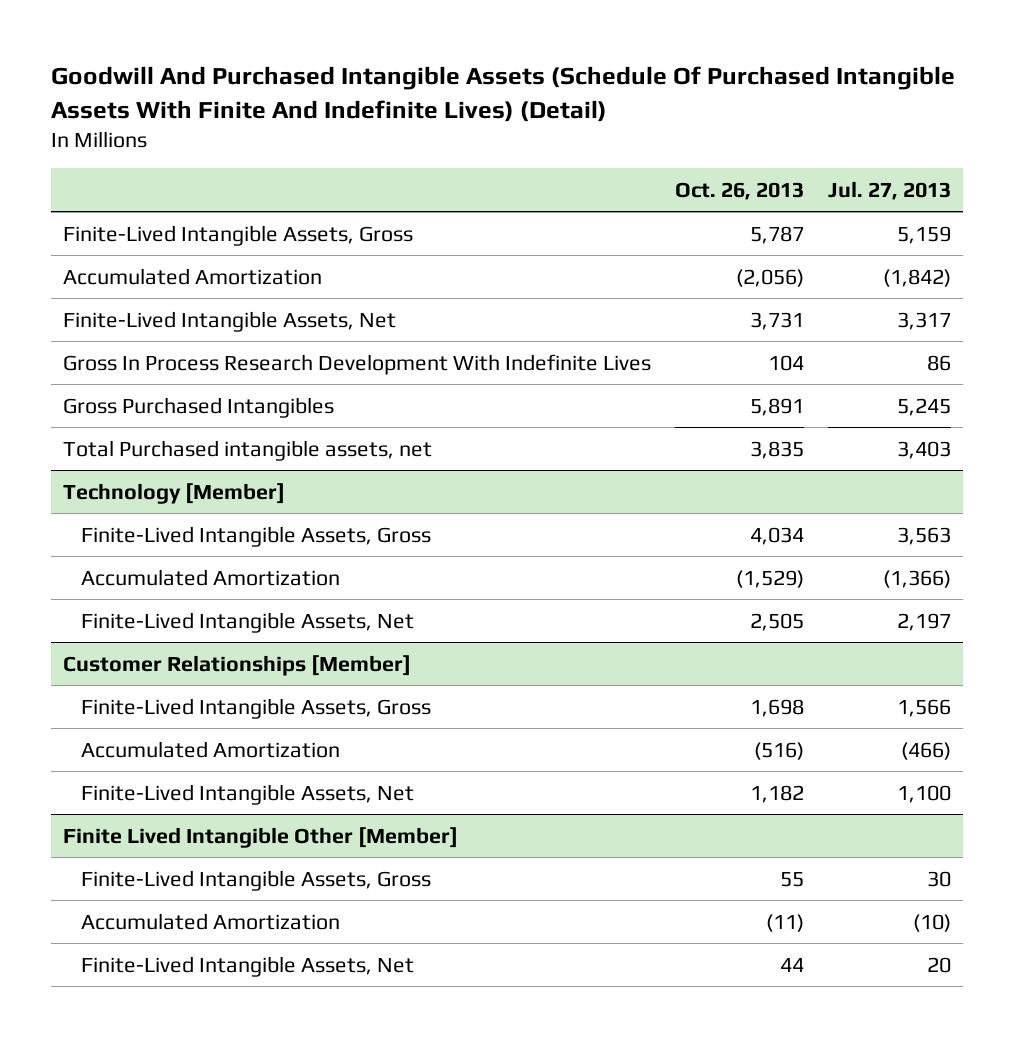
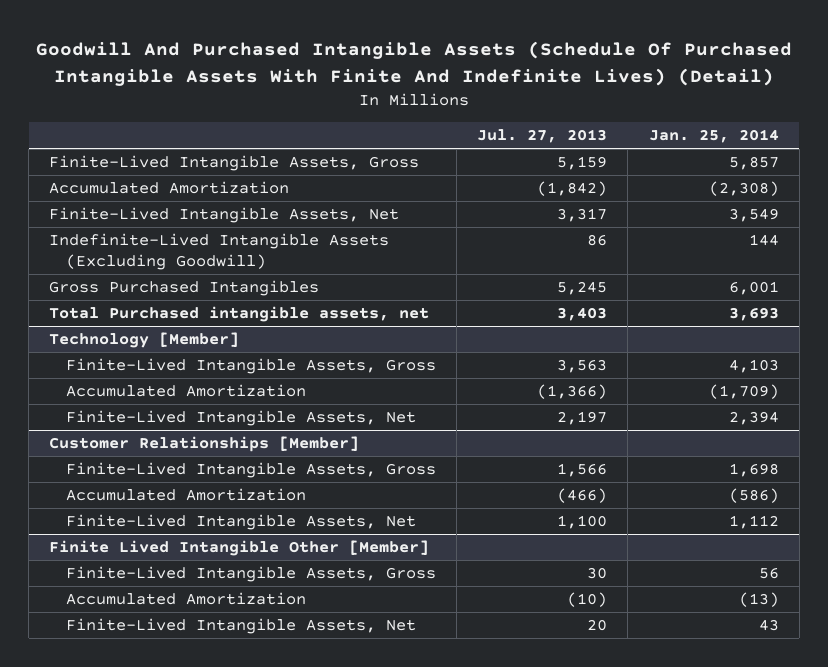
[675,181,805,200] Oct. 26, 2013 -> none
none -> [648,129,779,144] Jan. 25, 2014
[63,353,652,375] Gross In Process Research Development With Indefinite Lives -> [49,233,390,270] Indefinite-Lived Intangible Assets (Excluding Goodwill)

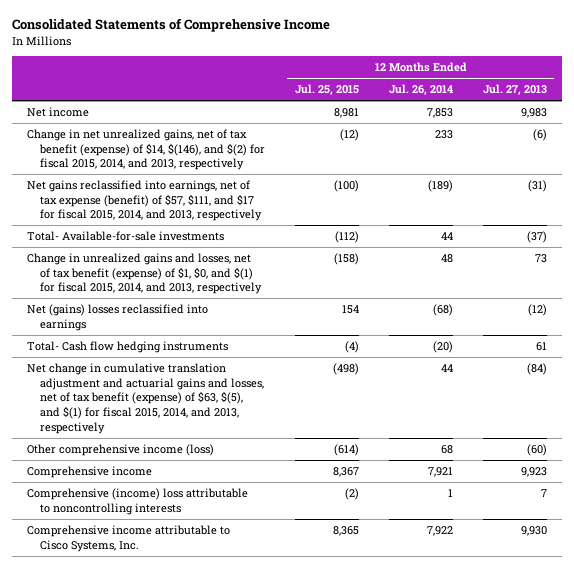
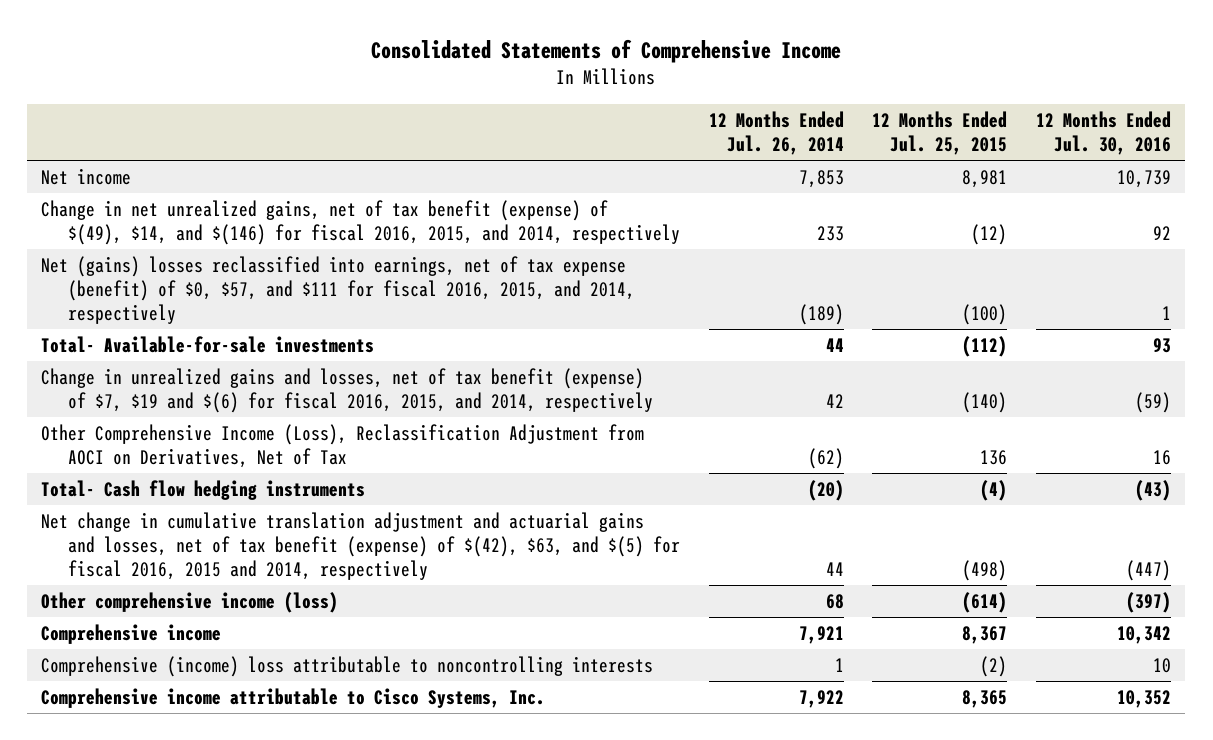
[482,84,547,96] Jul. 27, 2013 -> none
none -> [1036,110,1172,156] 12 Months Ended Jul. 30, 2016
[26,129,265,171] Change in net unrealized gains, net of tax benefit (expense) of $14, $(146), and $(2) for fiscal 2015, 2014, and 2013, respectively -> [41,199,680,246] Change in net unrealized gains, net of tax benefit (expense) of $(49), $14, and $(146) for fiscal 2016, 2015, and 2014, respectively
[26,180,262,222] Net gains reclassified into earnings, net of tax expense (benefit) of $57, $111, and $17 for fiscal 2015, 2014, and 2013, respectively -> [41,255,635,325] Net (gains) losses reclassified into earnings, net of tax expense (benefit) of $0, $57, and $111 for fiscal 2016, 2015, and 2014, respectively
[26,304,208,331] Net (gains) losses reclassified into earnings -> none
[26,253,262,295] Change in unrealized gains and losses, net of tax benefit (expense) of $1, $0, and $(1) for fiscal 2015, 2014, and 2013, respectively -> [41,367,653,414] Change in unrealized gains and losses, net of tax benefit (expense) of $7, $19 and $(6) for fiscal 2016, 2015, and 2014, respectively
[333,253,359,266] (158) -> [962,392,1008,414] (140)
[440,254,453,264] 48 -> [825,394,844,409] 42
none -> [41,423,645,469] Other Comprehensive Income (Loss), Reclassification Adjustment from AOCI on Derivatives, Net of Tax
[26,363,264,434] Net change in cumulative translation adjustment and actuarial gains and losses, net of tax benefit (expense) of $63, $(5), and $(1) for fiscal 2015, 2014, and 2013, respectively -> [41,511,680,581] Net change in cumulative translation adjustment and actuarial gains and losses, net of tax benefit (expense) of $(42), $63, and $(5) for fiscal 2016, 2015 and 2014, respectively

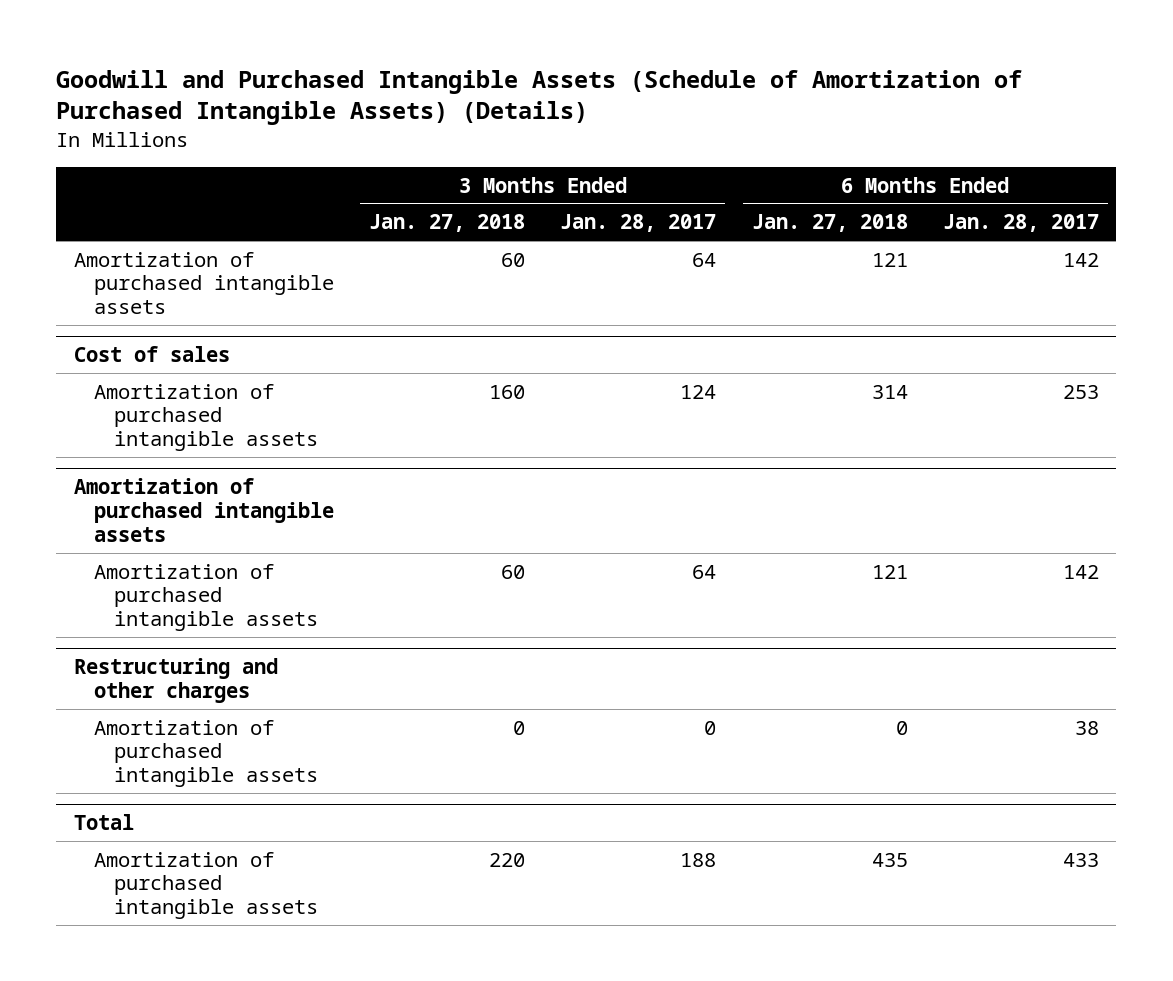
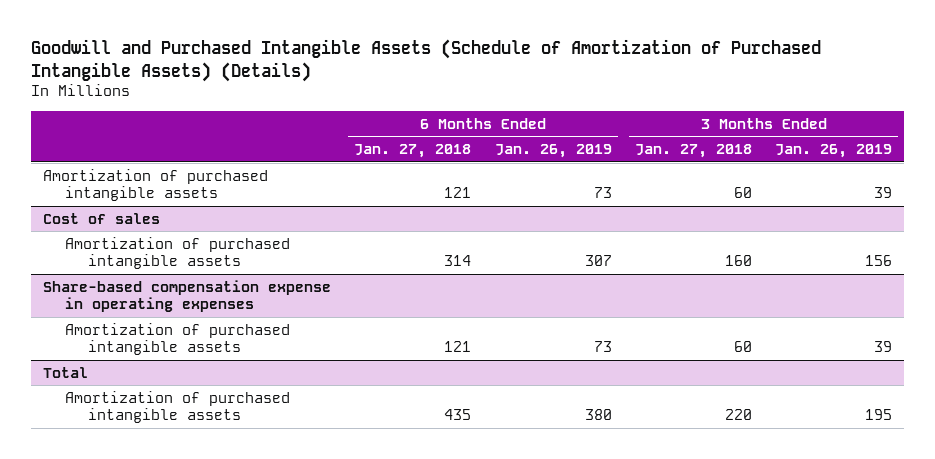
[560,214,717,233] Jan. 28, 2017 -> none
[942,214,1099,233] Jan. 28, 2017 -> none
none -> [494,144,612,159] Jan. 26, 2019
none -> [775,144,893,159] Jan. 26, 2019
[73,478,334,542] Amortization of purchased intangible assets -> none
none -> [42,279,331,313] Share-based compensation expense in operating expenses
[73,658,278,704] Restructuring and other charges -> none
[93,719,318,788] Amortization of purchased intangible assets -> none

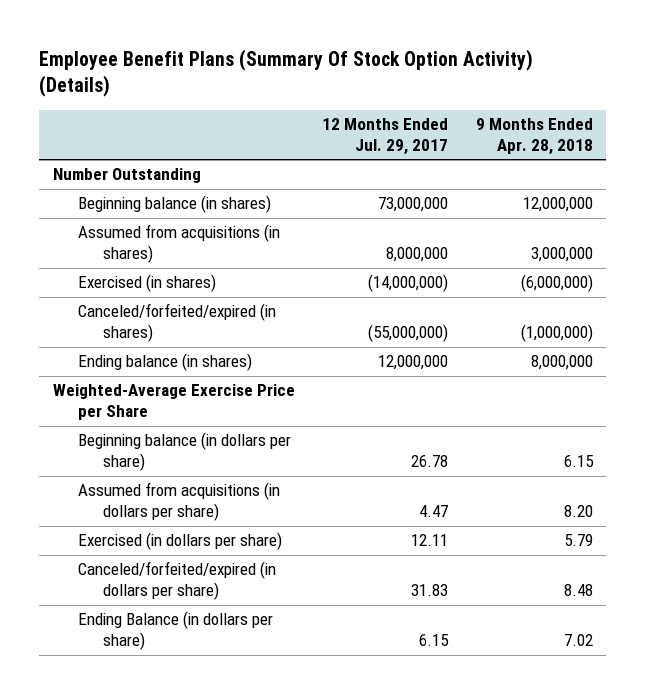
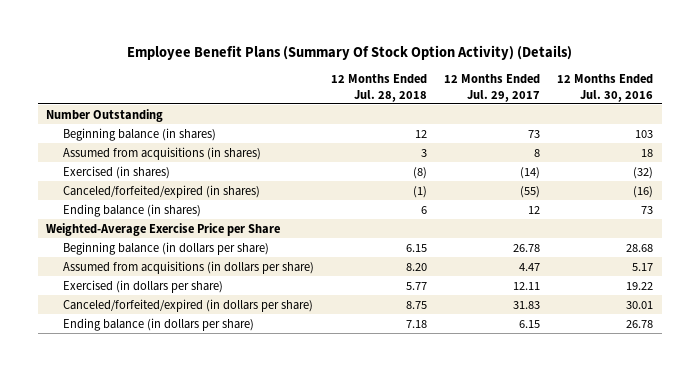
[475,117,593,155] 9 Months Ended Apr. 28, 2018 -> none
none -> [331,74,428,102] 12 Months Ended Jul. 28, 2018
none -> [557,74,654,102] 12 Months Ended Jul. 30, 2016
[378,197,449,213] 73,000,000 -> [528,129,541,138] 73
[386,247,449,263] 8,000,000 -> [534,148,541,157] 8
[368,274,449,293] (14,000,000) -> [520,166,541,179] (14)
[368,324,449,343] (55,000,000) -> [520,185,541,198] (55)
[378,355,449,371] 12,000,000 -> [528,205,541,214] 12
[77,611,273,651] Ending Balance (in dollars per share) -> [63,317,255,331] Ending balance (in dollars per share)

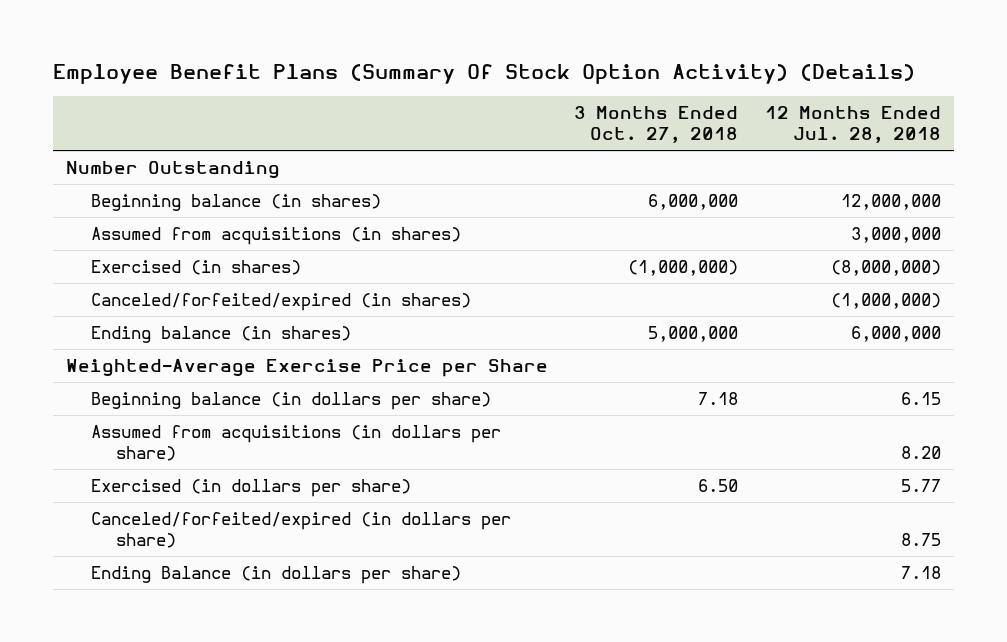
[444,74,541,102] 12 Months Ended Jul. 29, 2017 -> none
[557,74,654,102] 12 Months Ended Jul. 30, 2016 -> none
none -> [574,105,739,143] 3 Months Ended Oct. 27, 2018
[415,129,428,138] 12 -> [840,193,941,210] 12,000,000
[421,148,428,157] 3 -> [850,226,941,243] 3,000,000
[413,166,428,179] (8) -> [830,259,941,276] (8,000,000)
[413,185,428,198] (1) -> [830,292,941,309] (1,000,000)
[421,205,428,214] 6 -> [850,325,941,342] 6,000,000
[63,317,255,331] Ending balance (in dollars per share) -> [91,565,462,584] Ending Balance (in dollars per share)

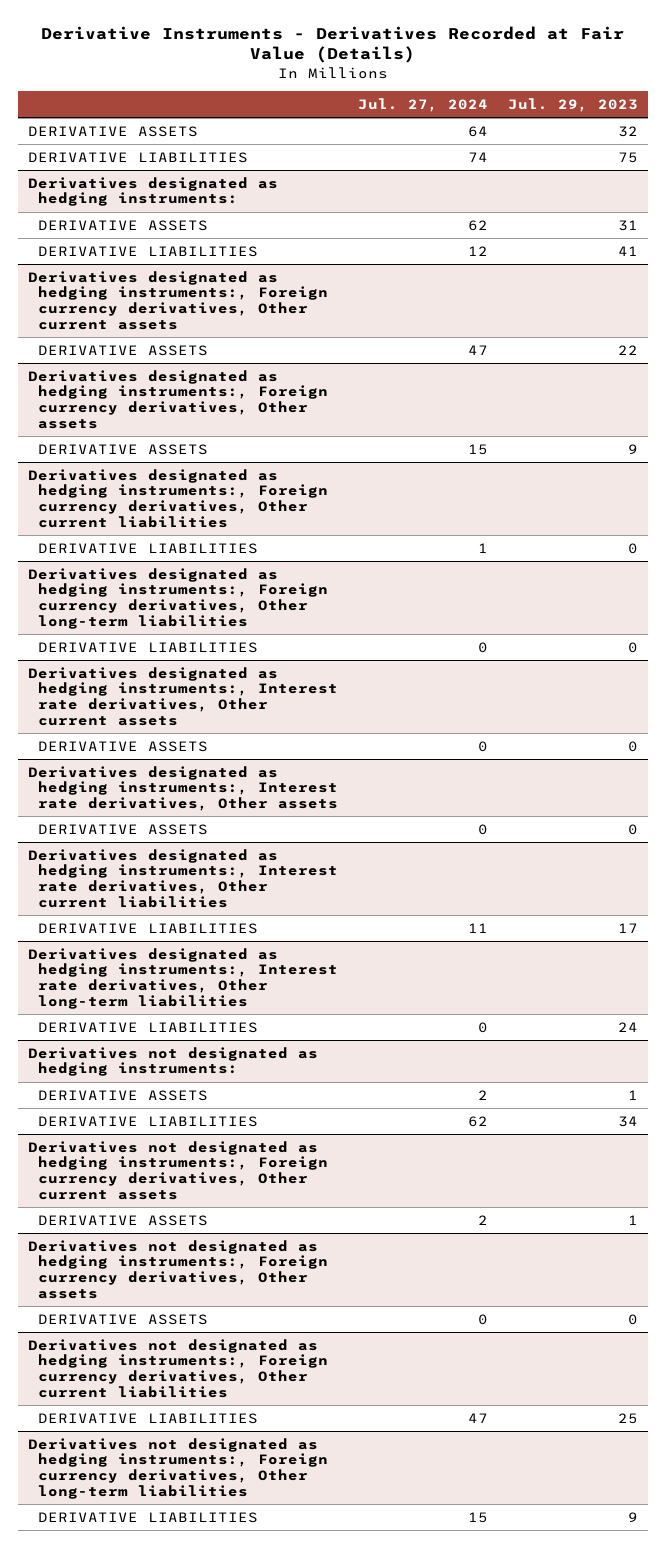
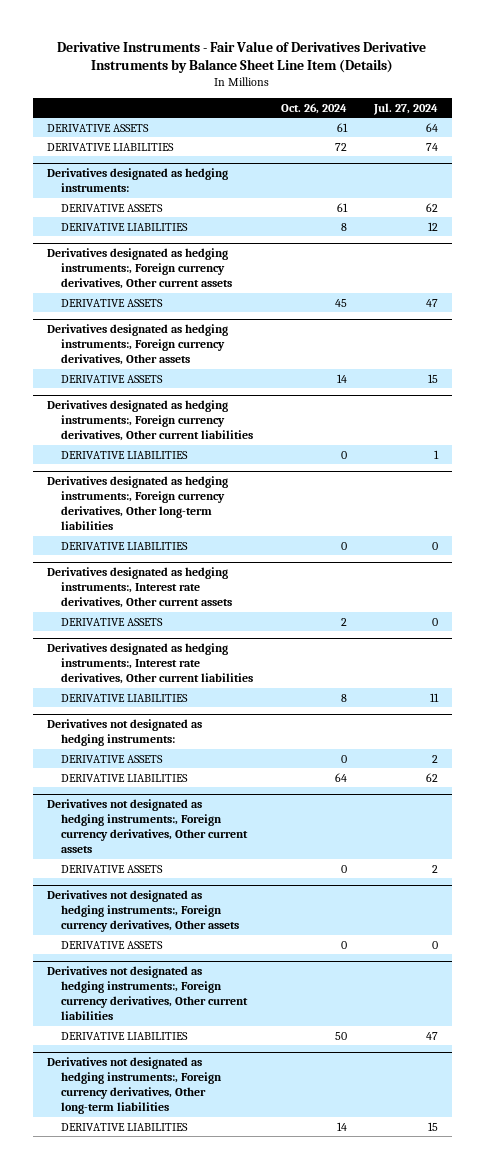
[40,25,624,64] Derivative Instruments - Derivatives Recorded at Fair Value (Details) -> [57,40,427,74] Derivative Instruments - Fair Value of Derivatives Derivative Instruments by Balance Sheet Line Item (Details)
[507,97,638,112] Jul. 29, 2023 -> none
none -> [280,102,347,114] Oct. 26, 2024
[27,765,338,812] Derivatives designated as hedging instruments:, Interest rate derivatives, Other assets -> none
[37,823,208,835] DERIVATIVE ASSETS -> none
[27,947,338,1009] Derivatives designated as hedging instruments:, Interest rate derivatives, Other long-term liabilities -> none
[37,1021,258,1033] DERIVATIVE LIABILITIES -> none

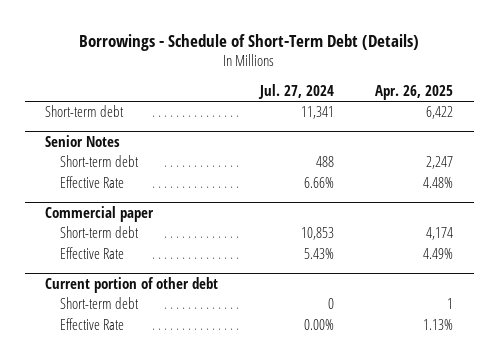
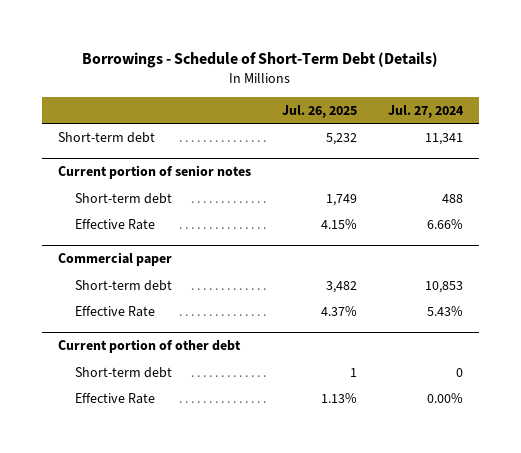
[375,84,454,100] Apr. 26, 2025 -> none
none -> [281,104,357,118] Jul. 26, 2025
[45,134,121,147] Senior Notes -> [57,165,251,180] Current portion of senior notes

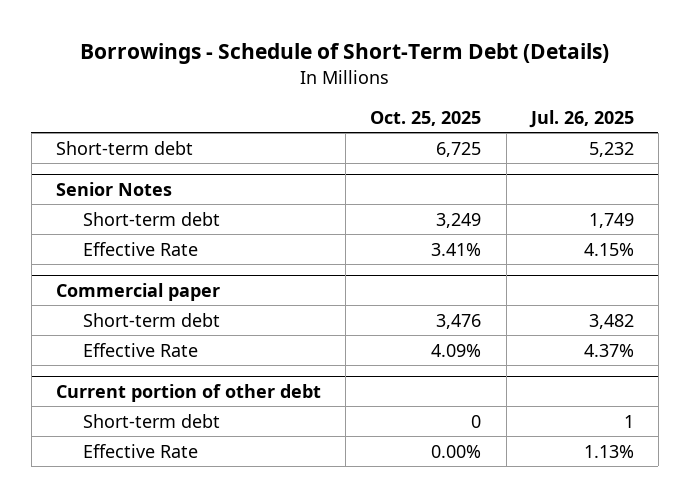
[388,104,465,118] Jul. 27, 2024 -> none
none -> [370,110,482,126] Oct. 25, 2025
[57,165,251,180] Current portion of senior notes -> [56,181,173,196] Senior Notes

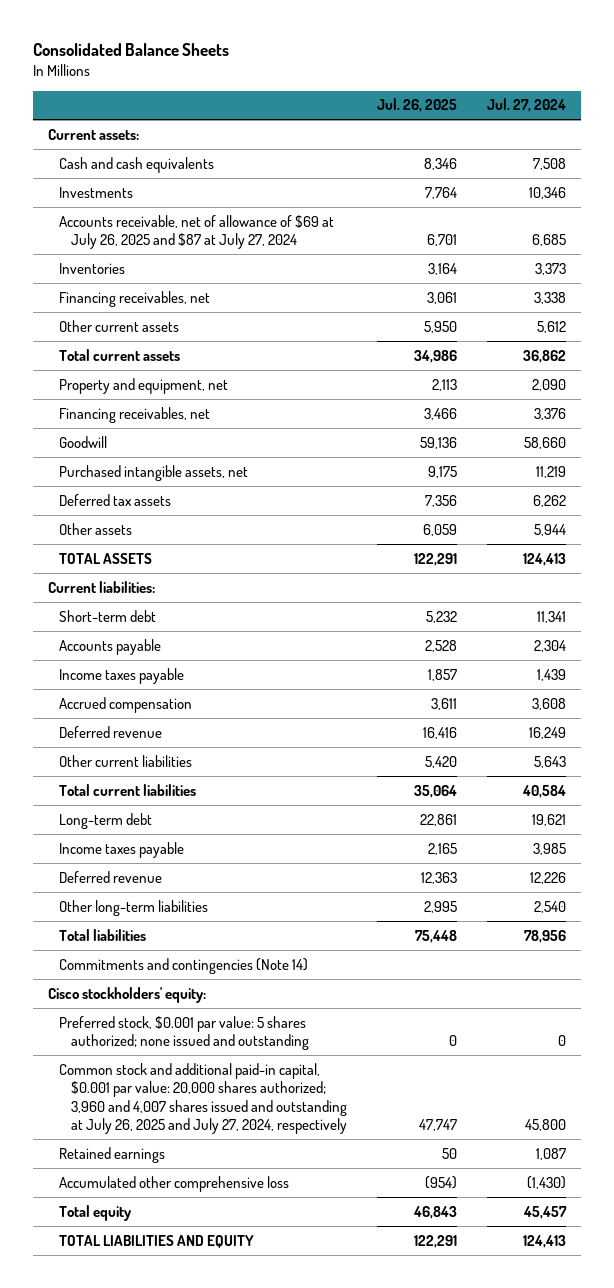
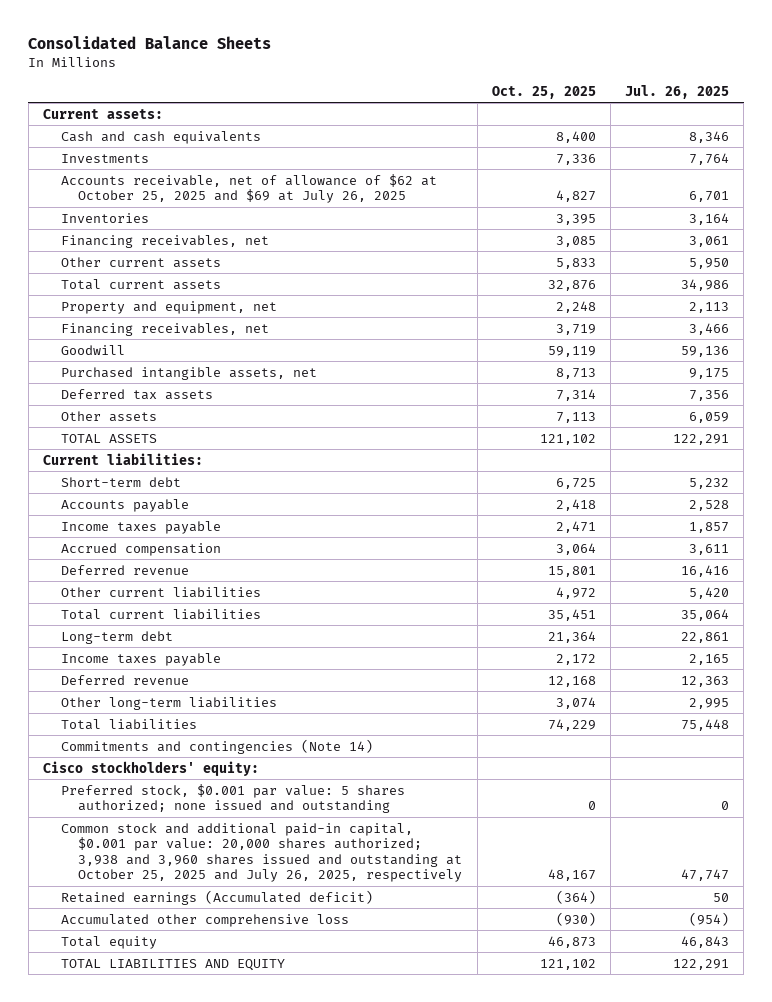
[487,98,567,113] Jul. 27, 2024 -> none
none -> [491,85,596,99] Oct. 25, 2025
[59,214,335,250] Accounts receivable, net of allowance of $69 at July 26, 2025 and $87 at July 27, 2024 -> [60,173,437,204] Accounts receivable, net of allowance of $62 at October 25, 2025 and $69 at July 26, 2025
[59,1062,347,1135] Common stock and additional paid-in capital, $0.001 par value: 20,000 shares authorized; 3,960 and 4,007 shares issued and outstanding at July 26, 2025 and July 27, 2024, respectively -> [60,822,463,883] Common stock and additional paid-in capital, $0.001 par value: 20,000 shares authorized; 3,938 and 3,960 shares issued and outstanding at October 25, 2025 and July 26, 2025, respectively
[59,1146,166,1163] Retained earnings -> [60,889,373,905] Retained earnings (Accumulated deficit)

